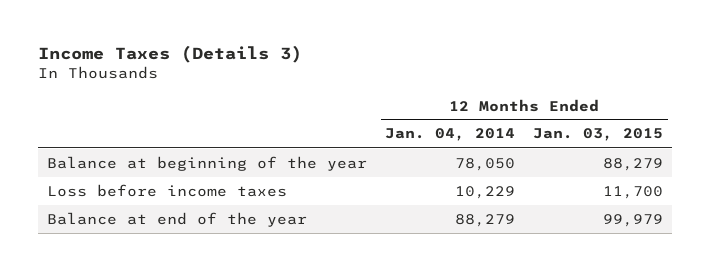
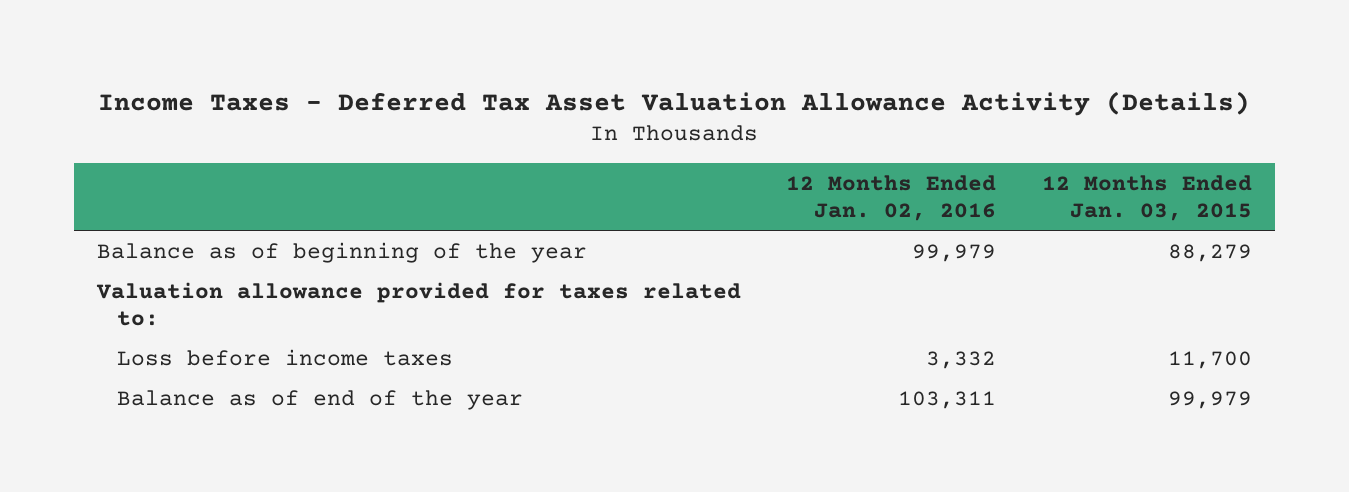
[37,45,302,64] Income Taxes (Details 3) -> [98,90,1251,116] Income Taxes - Deferred Tax Asset Valuation Allowance Activity (Details)
[385,128,516,142] Jan. 04, 2014 -> none
none -> [786,174,997,221] 12 Months Ended Jan. 02, 2016
[46,155,367,171] Balance at beginning of the year -> [96,241,587,263] Balance as of beginning of the year
none -> [95,281,741,326] Valuation allowance provided for taxes related to:
[46,211,307,227] Balance at end of the year -> [116,389,523,410] Balance as of end of the year

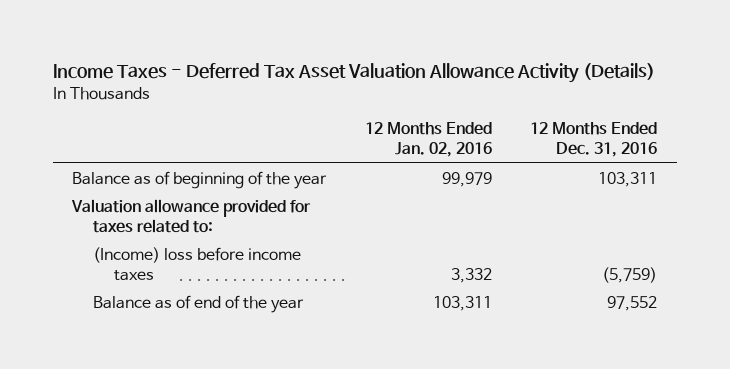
[1041,174,1252,221] 12 Months Ended Jan. 03, 2015 -> none
none -> [530,122,658,158] 12 Months Ended Dec. 31, 2016
[116,348,453,366] Loss before income taxes -> [92,246,301,281] (Income) loss before income taxes

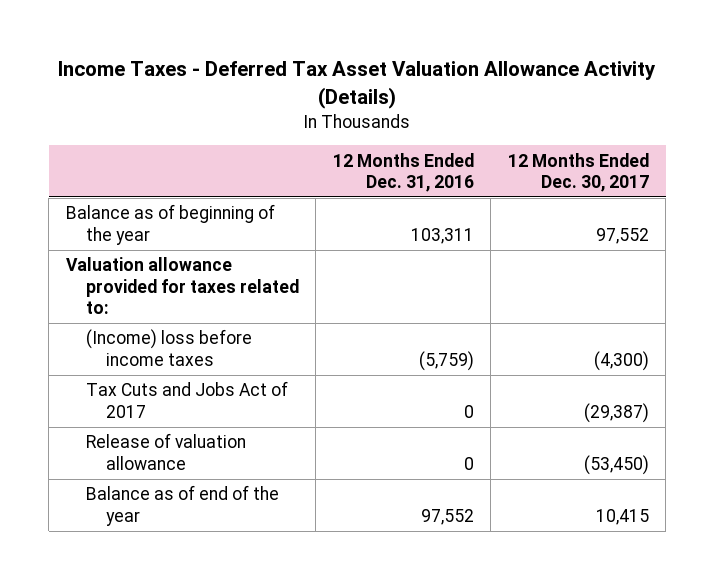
[364,122,492,158] 12 Months Ended Jan. 02, 2016 -> none
none -> [507,152,649,193] 12 Months Ended Dec. 30, 2017
none -> [85,381,288,418] Tax Cuts and Jobs Act of 2017
none -> [85,433,246,470] Release of valuation allowance

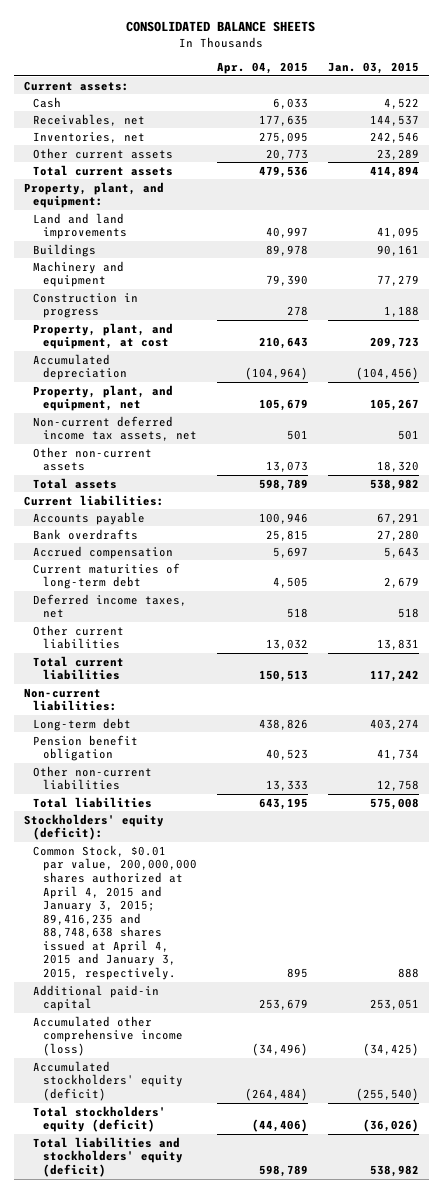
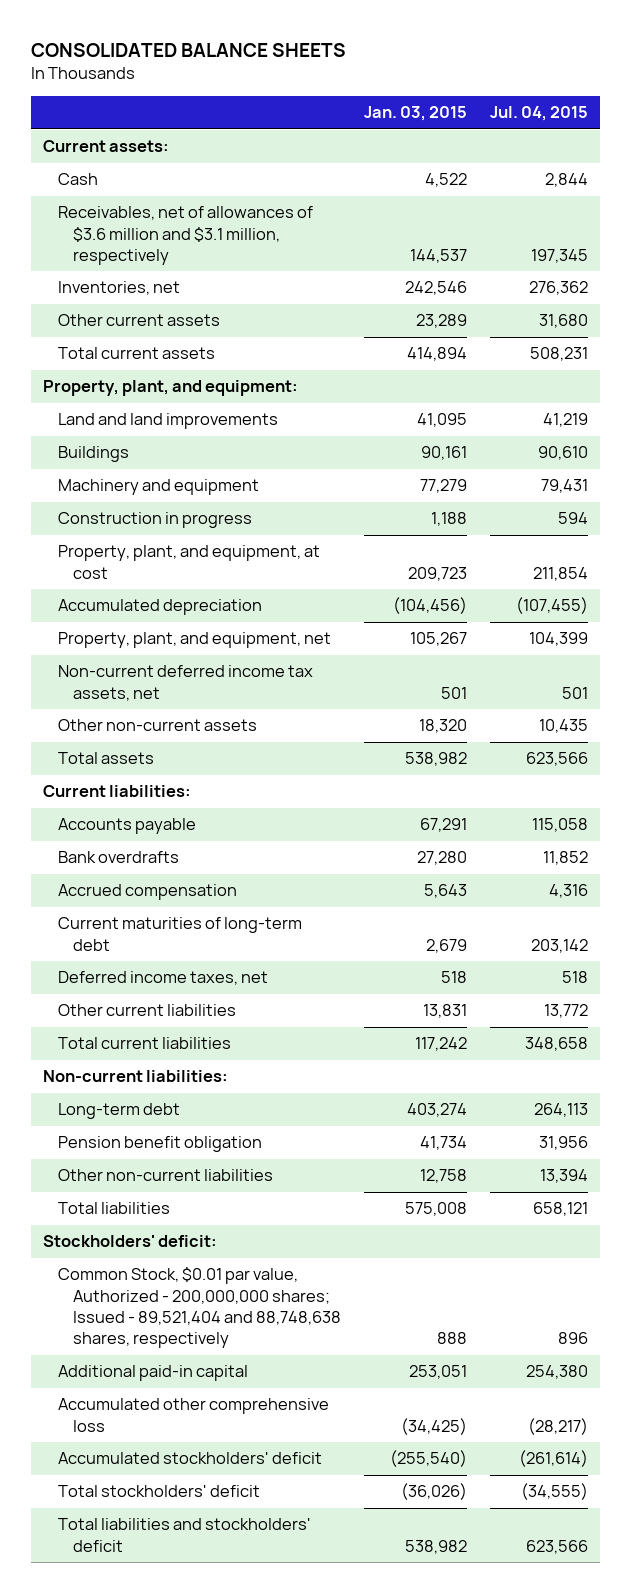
[216,62,308,75] Apr. 04, 2015 -> none
none -> [490,106,589,122] Jul. 04, 2015
[33,113,146,126] Receivables, net -> [57,206,313,266] Receivables, net of allowances of $3.6 million and $3.1 million, respectively
[23,813,164,841] Stockholders' equity (deficit): -> [42,1235,217,1248] Stockholders' deficit:
[33,844,197,981] Common Stock, $0.01 par value, 200,000,000 shares authorized at April 4, 2015 and January 3, 2015; 89,416,235 and 88,748,638 shares issued at April 4, 2015 and January 3, 2015, respectively. -> [57,1267,342,1349] Common Stock, $0.01 par value, Authorized - 200,000,000 shares; Issued - 89,521,404 and 88,748,638 shares, respectively
[33,1015,183,1056] Accumulated other comprehensive income (loss) -> [57,1398,329,1432] Accumulated other comprehensive loss
[33,1060,183,1101] Accumulated stockholders' equity (deficit) -> [57,1452,322,1465] Accumulated stockholders' deficit
[33,1105,167,1133] Total stockholders' equity (deficit) -> [57,1485,260,1498] Total stockholders' deficit
[33,1136,183,1177] Total liabilities and stockholders' equity (deficit) -> [57,1518,311,1552] Total liabilities and stockholders' deficit

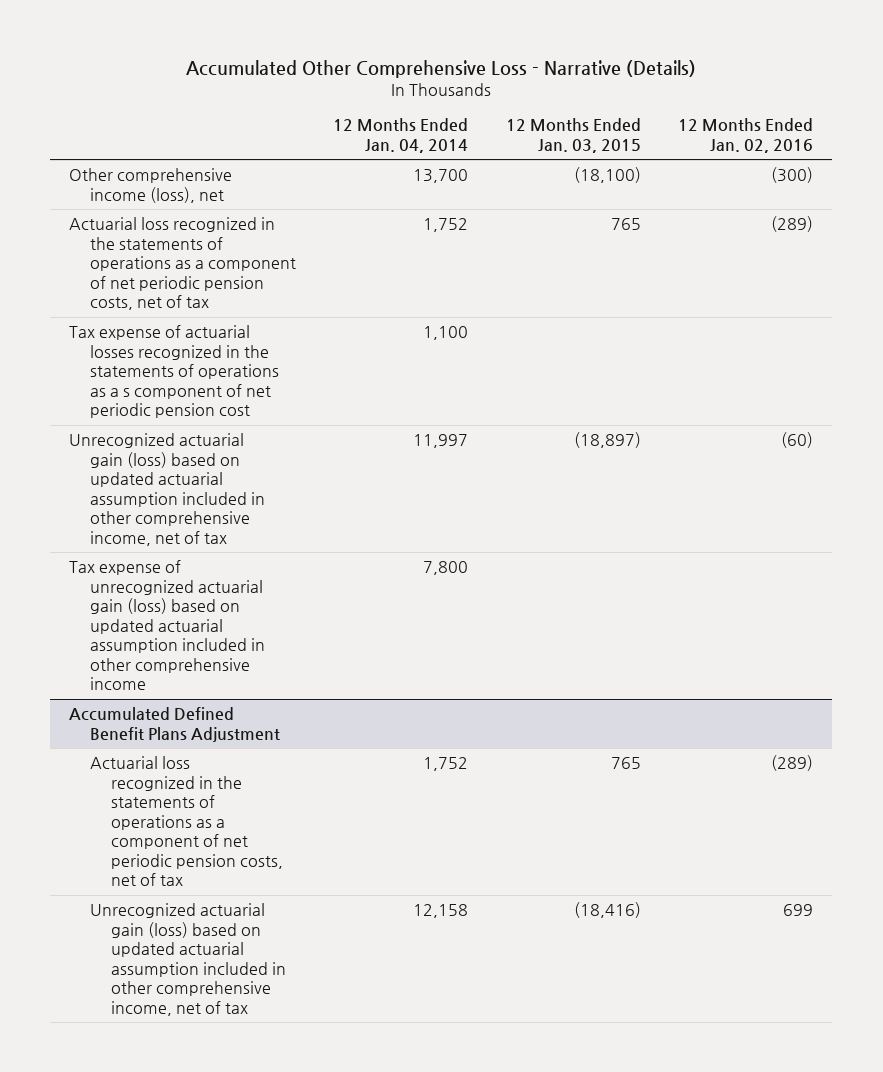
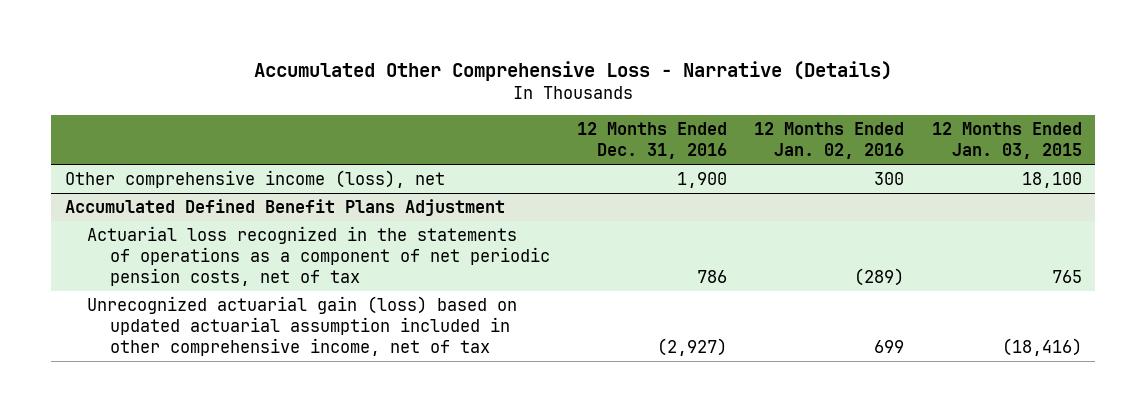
[333,118,469,153] 12 Months Ended Jan. 04, 2014 -> none
none -> [577,122,728,160] 12 Months Ended Dec. 31, 2016
[69,217,296,311] Actuarial loss recognized in the statements of operations as a component of net periodic pension costs, net of tax -> none
[69,325,279,419] Tax expense of actuarial losses recognized in the statements of operations as a s component of net periodic pension cost -> none
[69,433,265,546] Unrecognized actuarial gain (loss) based on updated actuarial assumption included in other comprehensive income, net of tax -> none
[69,560,265,691] Tax expense of unrecognized actuarial gain (loss) based on updated actuarial assumption included in other comprehensive income -> none
[573,167,641,184] (18,100) -> [1021,171,1082,188] 18,100
[771,167,814,184] (300) -> [874,171,905,185] 300

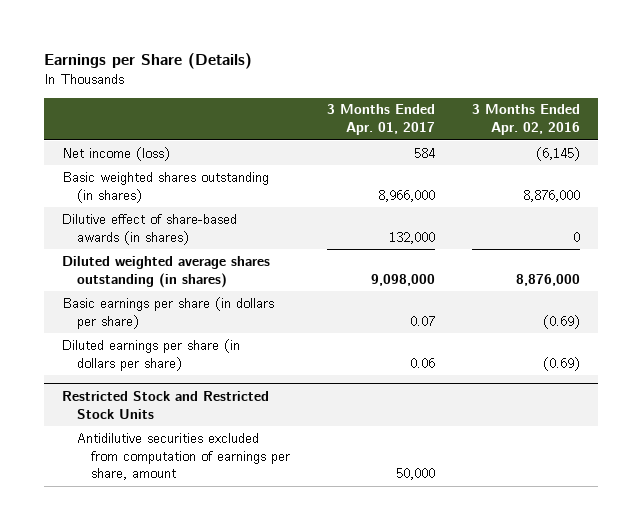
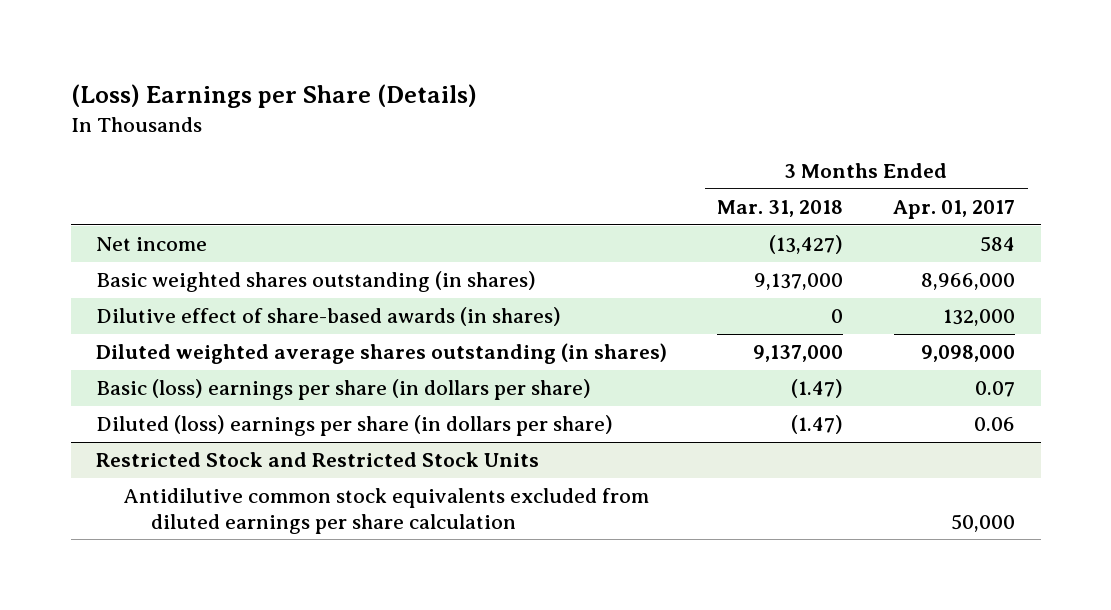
[43,53,252,70] Earnings per Share (Details) -> [70,84,477,109] (Loss) Earnings per Share (Details)
[471,104,580,136] 3 Months Ended Apr. 02, 2016 -> none
none -> [717,200,844,218] Mar. 31, 2018
[62,146,171,161] Net income (loss) -> [95,237,207,252] Net income
[62,296,275,329] Basic earnings per share (in dollars per share) -> [95,379,591,401] Basic (loss) earnings per share (in dollars per share)
[62,338,241,371] Diluted earnings per share (in dollars per share) -> [95,415,613,437] Diluted (loss) earnings per share (in dollars per share)
[76,432,290,481] Antidilutive securities excluded from computation of earnings per share, amount -> [123,488,650,534] Antidilutive common stock equivalents excluded from diluted earnings per share calculation

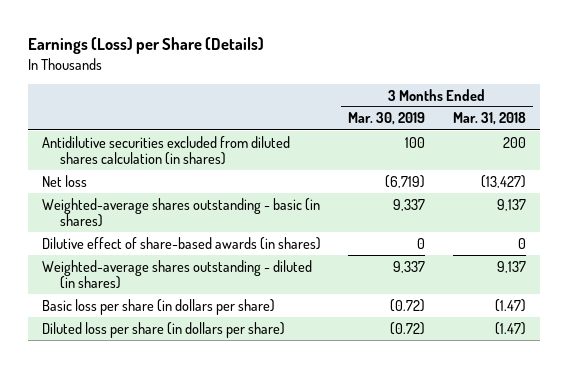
[70,84,477,109] (Loss) Earnings per Share (Details) -> [27,37,264,55] Earnings (Loss) per Share (Details)
[893,200,1016,220] Apr. 01, 2017 -> none
none -> [348,112,426,126] Mar. 30, 2019
none -> [41,135,290,166] Antidilutive securities excluded from diluted shares calculation (in shares)
[95,237,207,252] Net income -> [41,174,87,187] Net loss
[95,271,536,293] Basic weighted shares outstanding (in shares) -> [41,197,320,228] Weighted-average shares outstanding - basic (in shares)
[754,273,844,291] 9,137,000 -> [496,198,526,211] 9,137
[95,452,539,468] Restricted Stock and Restricted Stock Units -> none
[123,488,650,534] Antidilutive common stock equivalents excluded from diluted earnings per share calculation -> none
[95,343,667,365] Diluted weighted average shares outstanding (in shares) -> [41,259,312,290] Weighted-average shares outstanding - diluted (in shares)
[753,345,844,363] 9,137,000 -> [496,260,526,273] 9,137
[95,379,591,401] Basic (loss) earnings per share (in dollars per share) -> [41,298,275,315] Basic loss per share (in dollars per share)
[95,415,613,437] Diluted (loss) earnings per share (in dollars per share) -> [41,321,285,338] Diluted loss per share (in dollars per share)

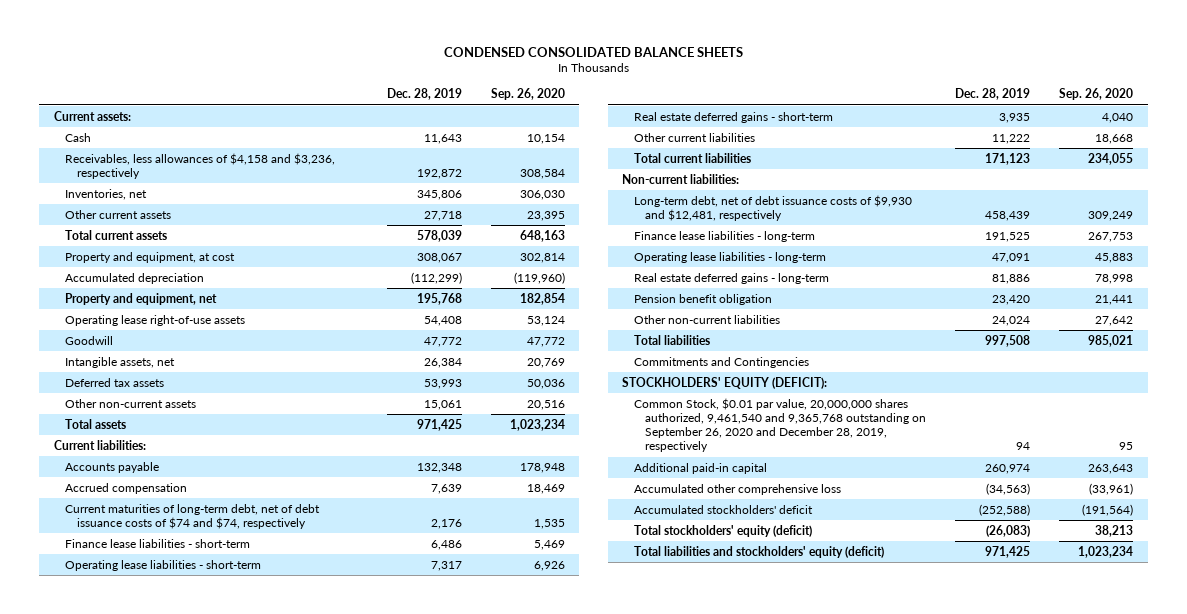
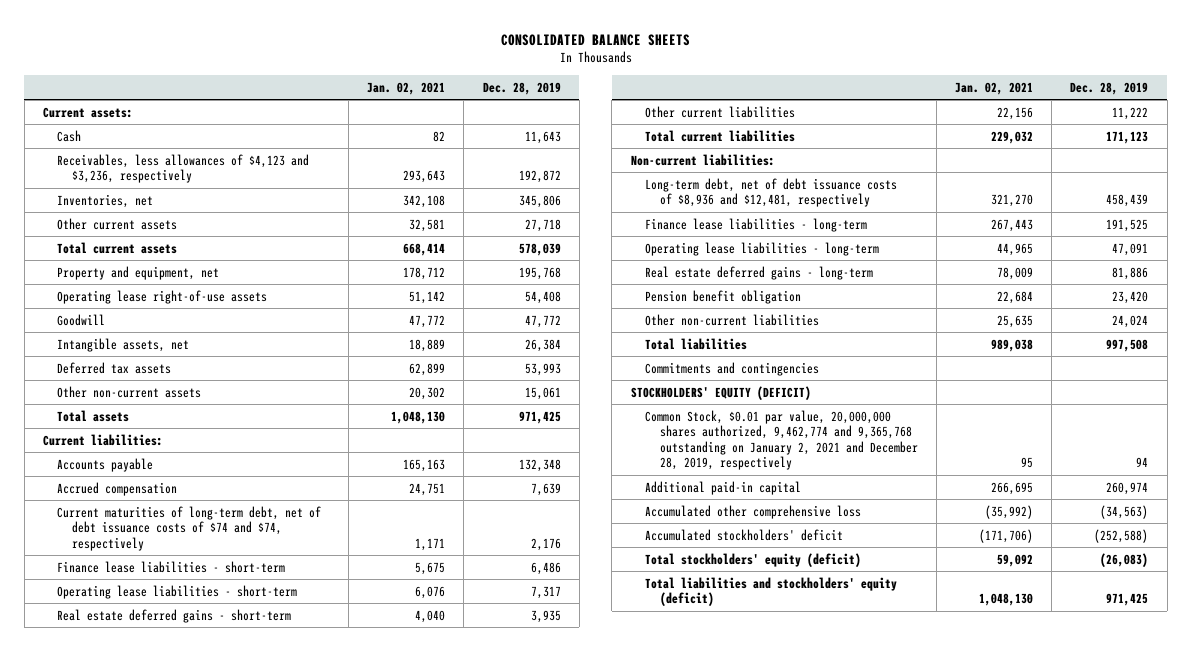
[443,47,743,58] CONDENSED CONSOLIDATED BALANCE SHEETS -> [500,33,690,46] CONSOLIDATED BALANCE SHEETS
[490,88,565,101] Sep. 26, 2020 -> none
none -> [367,81,446,95] Jan. 02, 2021
[65,152,336,179] Receivables, less allowances of $4,158 and $3,236, respectively -> [57,153,310,184] Receivables, less allowances of $4,123 and $3,236, respectively
[65,251,236,263] Property and equipment, at cost -> none
[65,272,205,284] Accumulated depreciation -> none
[633,194,912,221] Long-term debt, net of debt issuance costs of $9,930 and $12,481, respectively -> [645,177,898,208] Long-term debt, net of debt issuance costs of $8,936 and $12,481, respectively
[633,356,809,368] Commitments and Contingencies -> [645,361,820,376] Commitments and contingencies
[622,376,828,389] STOCKHOLDERS' EQUITY (DEFICIT): -> [630,385,811,400] STOCKHOLDERS' EQUITY (DEFICIT)
[633,397,927,453] Common Stock, $0.01 par value, 20,000,000 shares authorized, 9,461,540 and 9,365,768 outstanding on September 26, 2020 and December 28, 2019, respectively -> [645,409,918,471] Common Stock, $0.01 par value, 20,000,000 shares authorized, 9,462,774 and 9,365,768 outstanding on January 2, 2021 and December 28, 2019, respectively

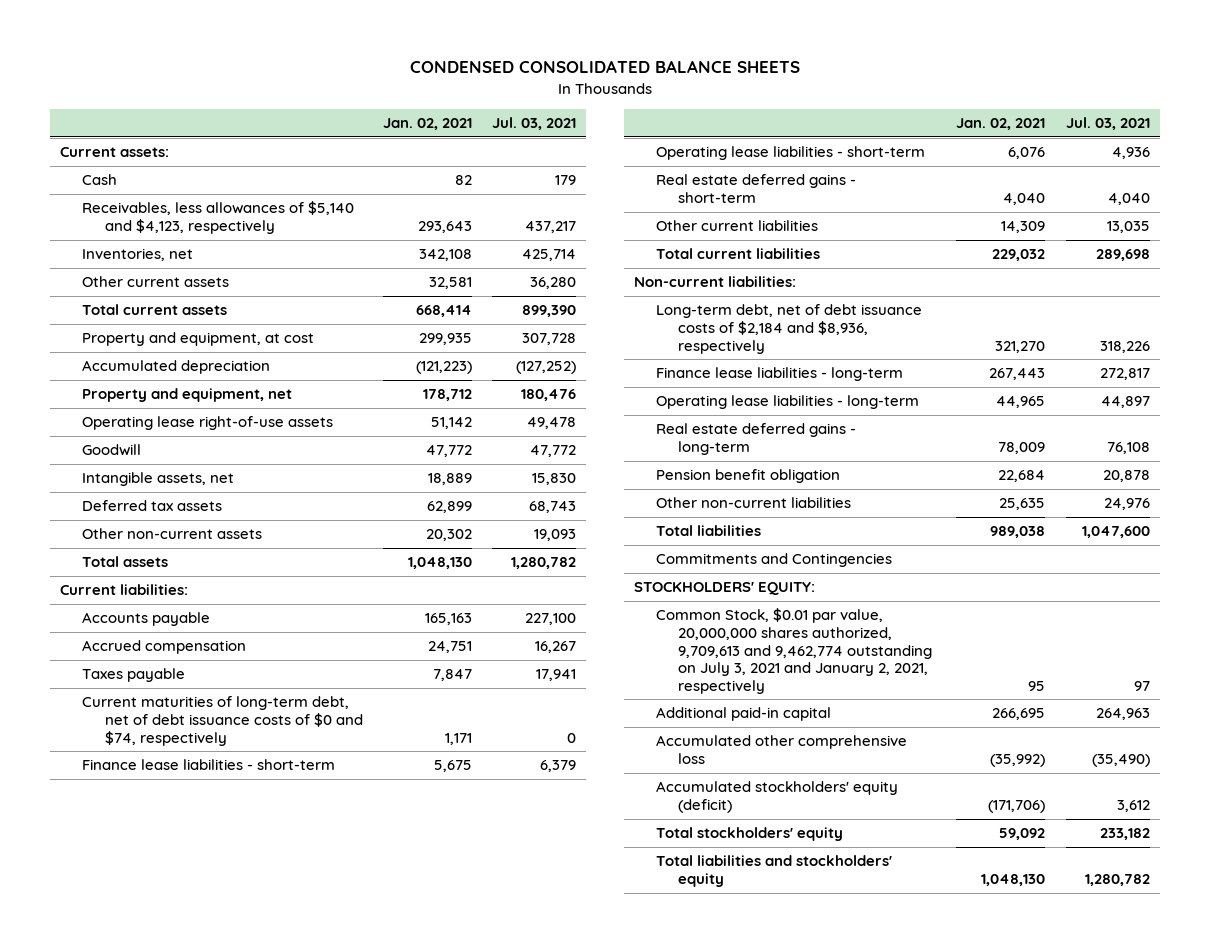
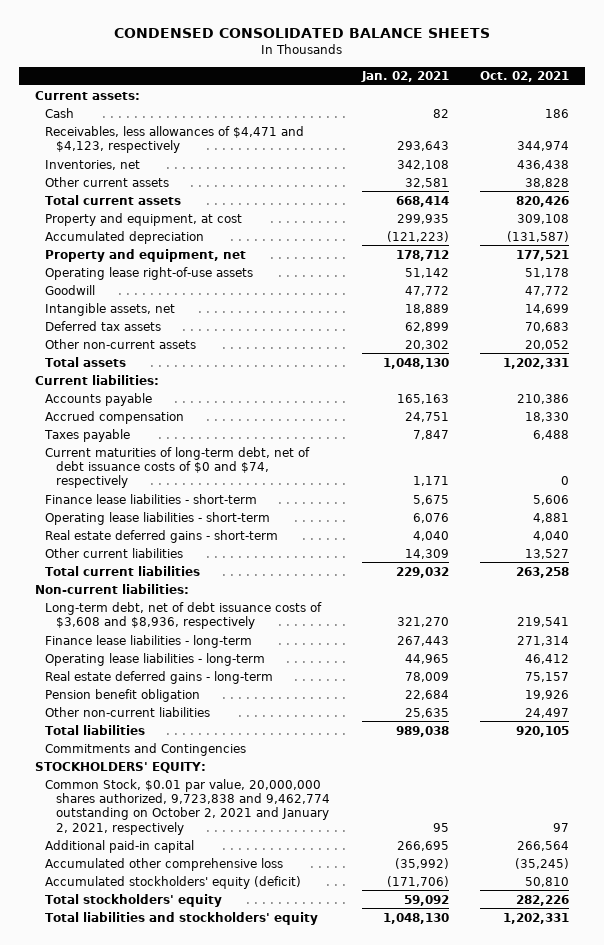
[492,116,577,130] Jul. 03, 2021 -> none
none -> [480,71,570,83] Oct. 02, 2021
[82,201,355,234] Receivables, less allowances of $5,140 and $4,123, respectively -> [45,125,305,153] Receivables, less allowances of $4,471 and $4,123, respectively
[655,304,922,354] Long-term debt, net of debt issuance costs of $2,184 and $8,936, respectively -> [45,601,323,629] Long-term debt, net of debt issuance costs of $3,608 and $8,936, respectively
[655,608,933,694] Common Stock, $0.01 par value, 20,000,000 shares authorized, 9,709,613 and 9,462,774 outstanding on July 3, 2021 and January 2, 2021, respectively -> [45,778,331,835] Common Stock, $0.01 par value, 20,000,000 shares authorized, 9,723,838 and 9,462,774 outstanding on October 2, 2021 and January 2, 2021, respectively

